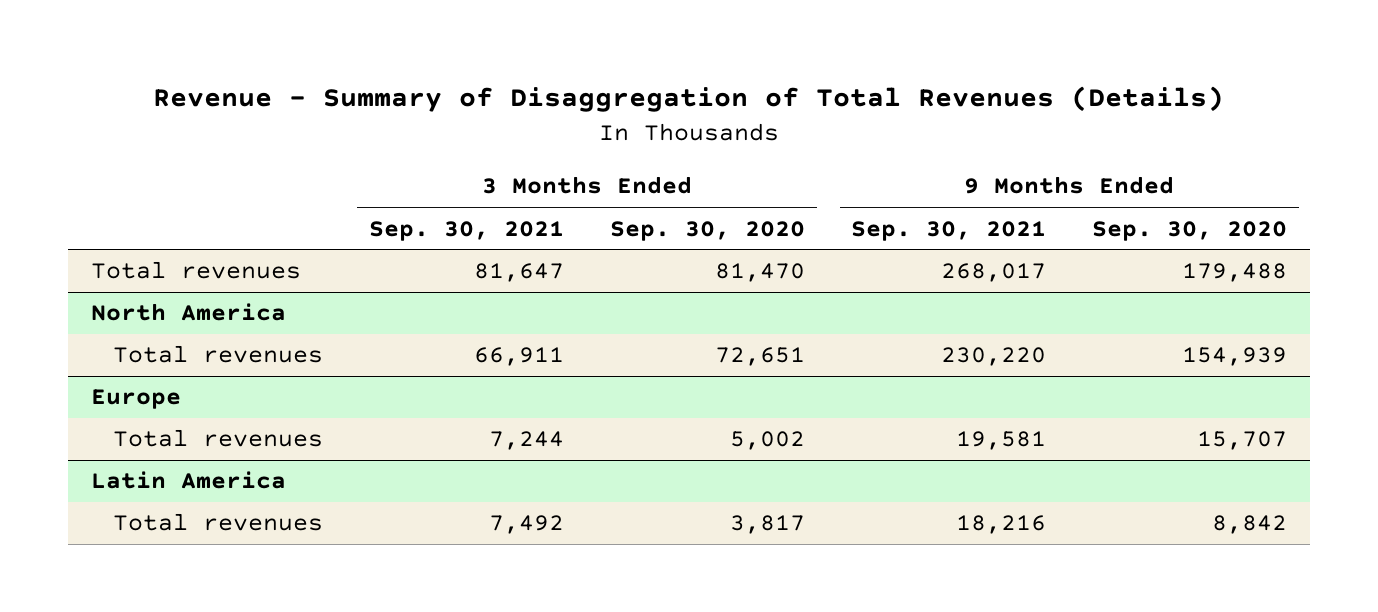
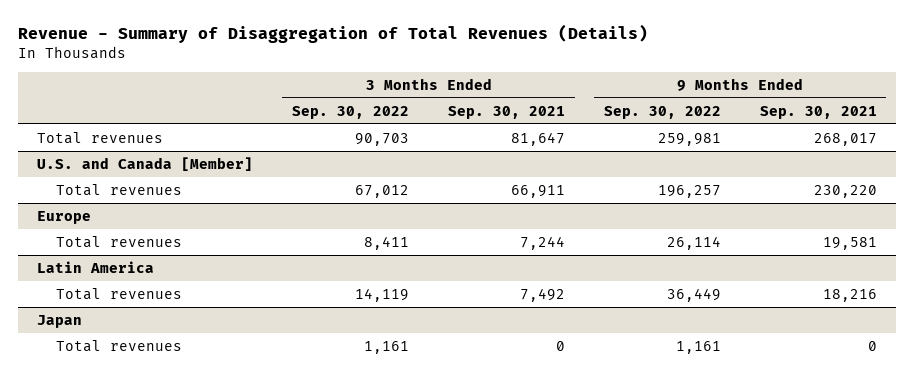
[610,220,806,241] Sep. 30, 2020 -> none
[1092,220,1288,241] Sep. 30, 2020 -> none
none -> [292,105,410,119] Sep. 30, 2022
none -> [603,105,721,119] Sep. 30, 2022
[90,303,286,322] North America -> none
none -> [37,156,254,171] U.S. and Canada [Member]
none -> [37,314,83,328] Japan
none -> [56,339,183,352] Total revenues

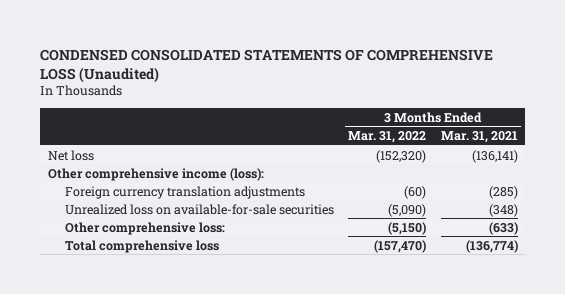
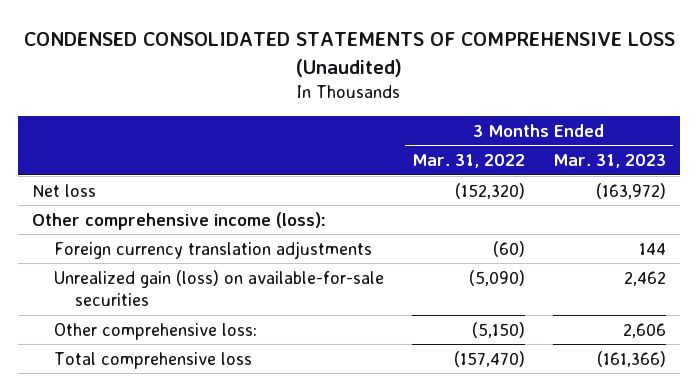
[440,130,518,143] Mar. 31, 2021 -> none
none -> [552,154,666,169] Mar. 31, 2023
[64,203,334,215] Unrealized loss on available-for-sale securities -> [53,269,384,307] Unrealized gain (loss) on available-for-sale securities

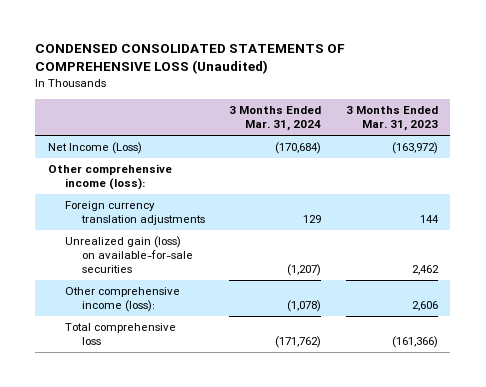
[411,154,525,169] Mar. 31, 2022 -> none
none -> [229,105,322,131] 3 Months Ended Mar. 31, 2024
[32,183,97,197] Net loss -> [47,142,142,155] Net Income (Loss)
[53,322,257,340] Other comprehensive loss: -> [64,287,180,313] Other comprehensive income (loss):

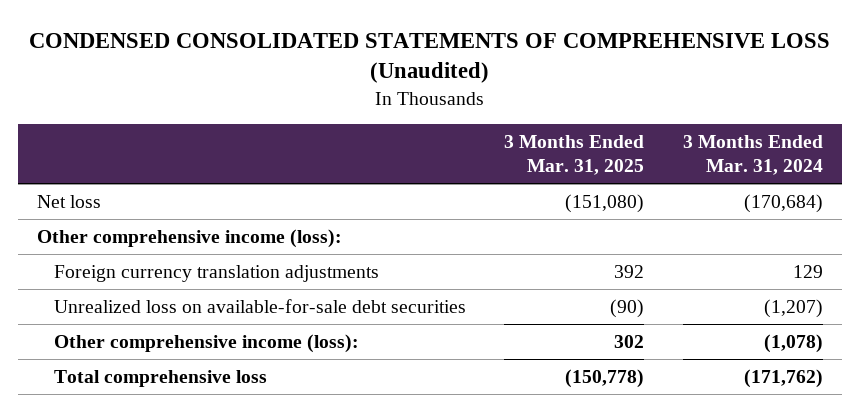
[345,105,438,131] 3 Months Ended Mar. 31, 2023 -> none
none -> [504,135,645,176] 3 Months Ended Mar. 31, 2025
[47,142,142,155] Net Income (Loss) -> [37,194,102,208] Net loss
[64,236,193,274] Unrealized gain (loss) on available-for-sale securities -> [53,298,466,313] Unrealized loss on available-for-sale debt securities

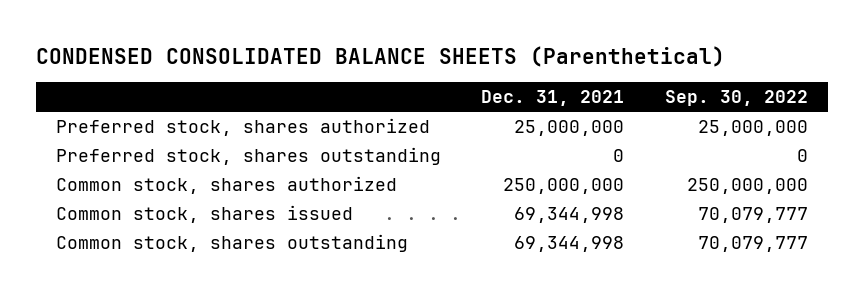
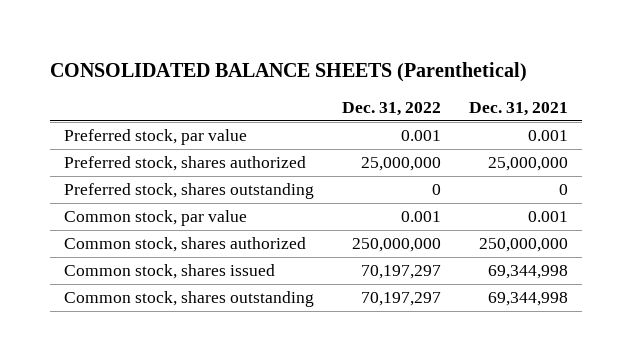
[36,46,726,68] CONDENSED CONSOLIDATED BALANCE SHEETS (Parenthetical) -> [49,61,527,82] CONSOLIDATED BALANCE SHEETS (Parenthetical)
[664,90,808,107] Sep. 30, 2022 -> none
none -> [342,102,442,117] Dec. 31, 2022
none -> [63,129,247,146] Preferred stock, par value
none -> [63,210,247,227] Common stock, par value

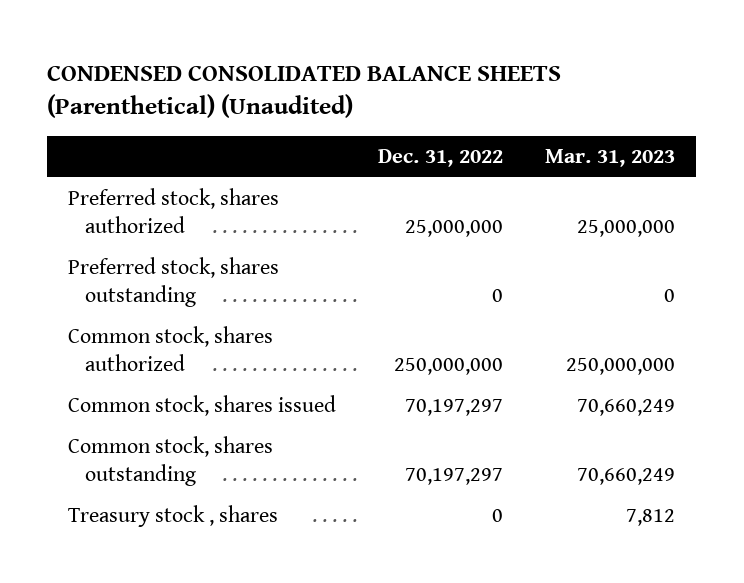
[49,61,527,82] CONSOLIDATED BALANCE SHEETS (Parenthetical) -> [47,64,562,119] CONDENSED CONSOLIDATED BALANCE SHEETS (Parenthetical) (Unaudited)
[469,102,569,117] Dec. 31, 2021 -> none
none -> [545,148,676,167] Mar. 31, 2023
[63,129,247,146] Preferred stock, par value -> none
[63,210,247,227] Common stock, par value -> none
none -> [68,505,279,528] Treasury stock , shares

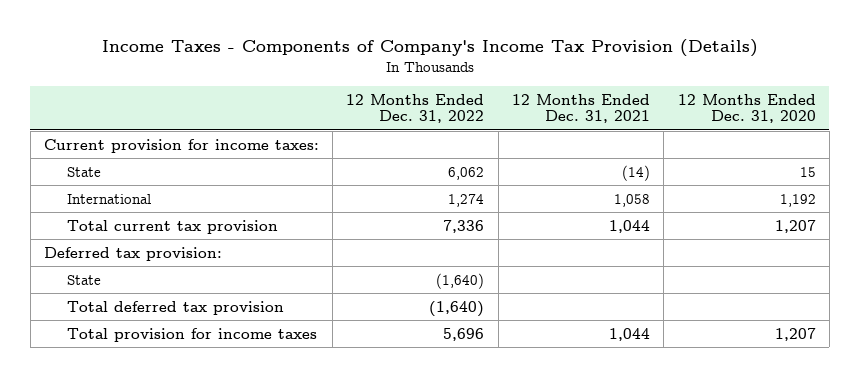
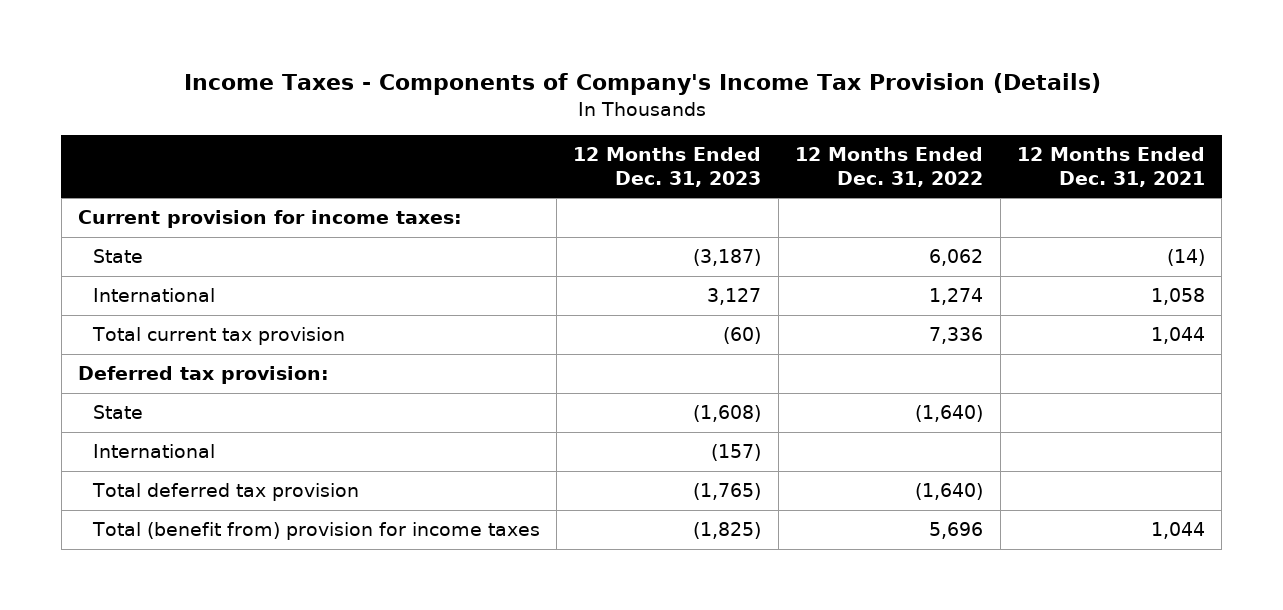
[677,93,816,124] 12 Months Ended Dec. 31, 2020 -> none
none -> [573,146,762,187] 12 Months Ended Dec. 31, 2023
none -> [92,444,215,459] International
[66,327,317,342] Total provision for income taxes -> [91,522,540,541] Total (benefit from) provision for income taxes

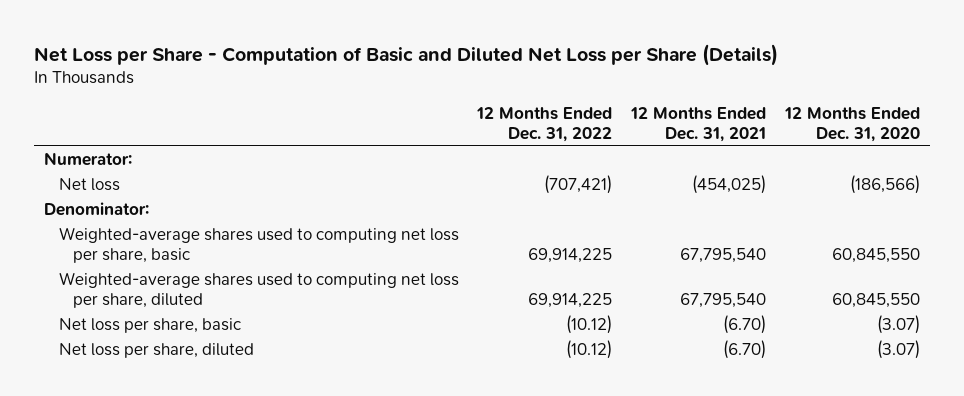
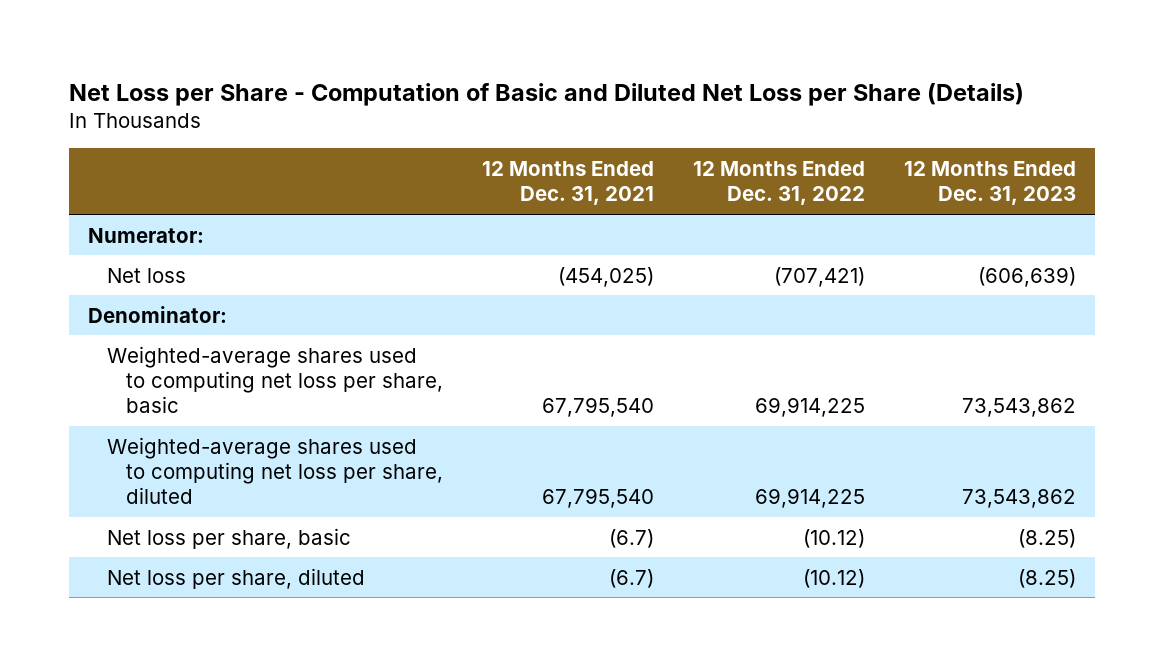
[784,106,921,142] 12 Months Ended Dec. 31, 2020 -> none
none -> [903,160,1076,206] 12 Months Ended Dec. 31, 2023
[723,315,767,335] (6.70) -> [608,528,654,548] (6.7)
[723,340,767,360] (6.70) -> [608,568,654,588] (6.7)

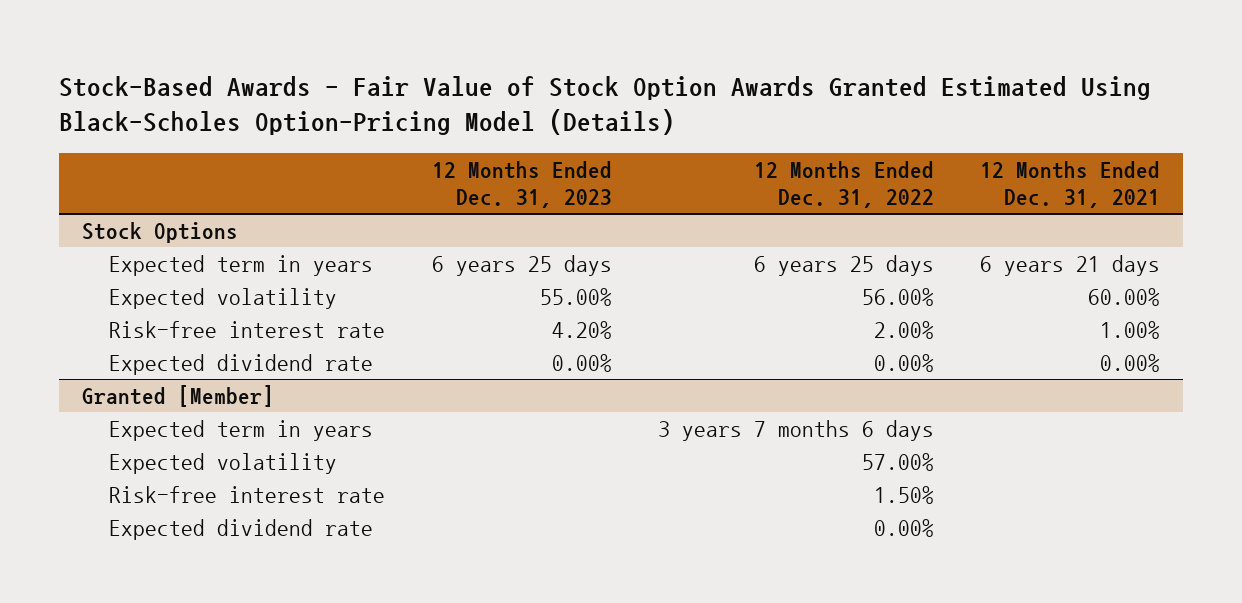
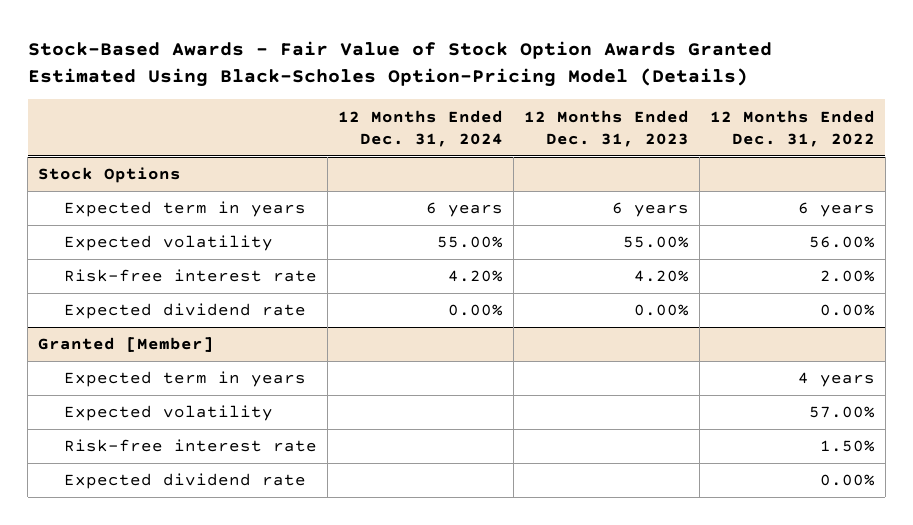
[979,161,1160,208] 12 Months Ended Dec. 31, 2021 -> none
none -> [337,109,503,147] 12 Months Ended Dec. 31, 2024
[431,254,612,276] 6 years 25 days -> [611,202,689,218] 6 years
[753,254,934,276] 6 years 25 days -> [797,202,875,218] 6 years
[657,419,934,441] 3 years 7 months 6 days -> [797,372,875,388] 4 years

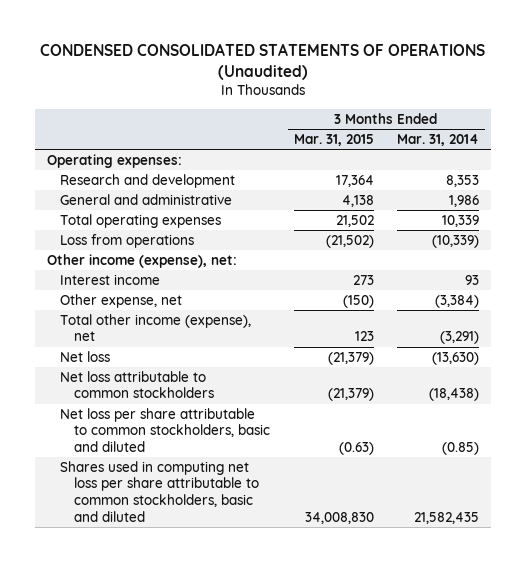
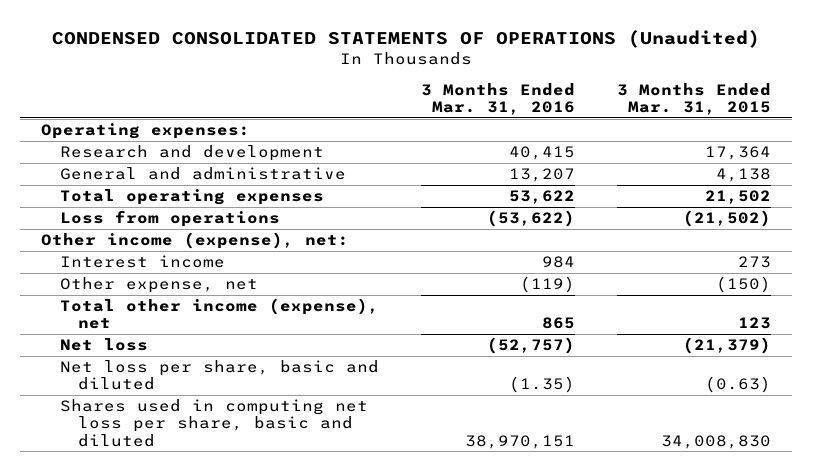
[397,133,480,146] Mar. 31, 2014 -> none
none -> [421,82,576,116] 3 Months Ended Mar. 31, 2016
[60,370,214,399] Net loss attributable to common stockholders -> none
[60,407,270,453] Net loss per share attributable to common stockholders, basic and diluted -> [59,360,379,391] Net loss per share, basic and diluted
[60,460,259,522] Shares used in computing net loss per share attributable to common stockholders, basic and diluted -> [59,399,368,447] Shares used in computing net loss per share, basic and diluted

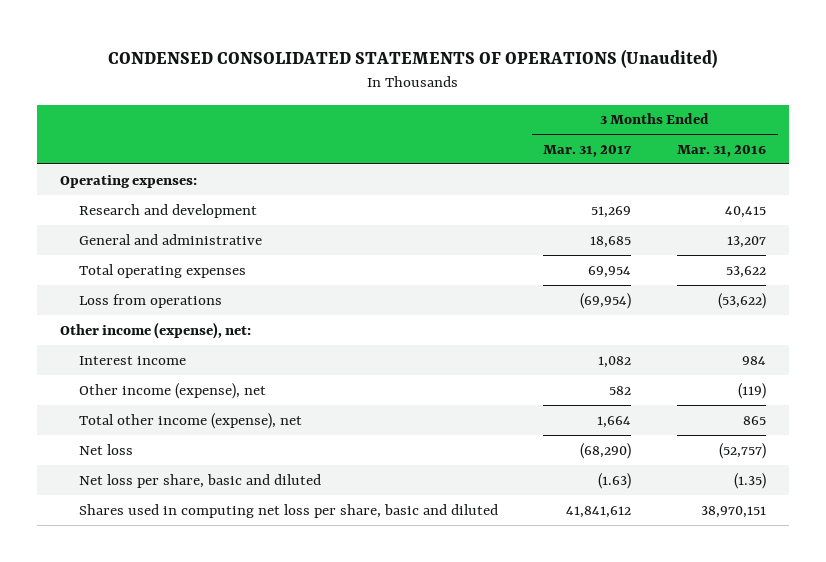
[617,82,772,116] 3 Months Ended Mar. 31, 2015 -> none
none -> [543,144,633,157] Mar. 31, 2017
[59,277,258,294] Other expense, net -> [78,382,266,399] Other income (expense), net

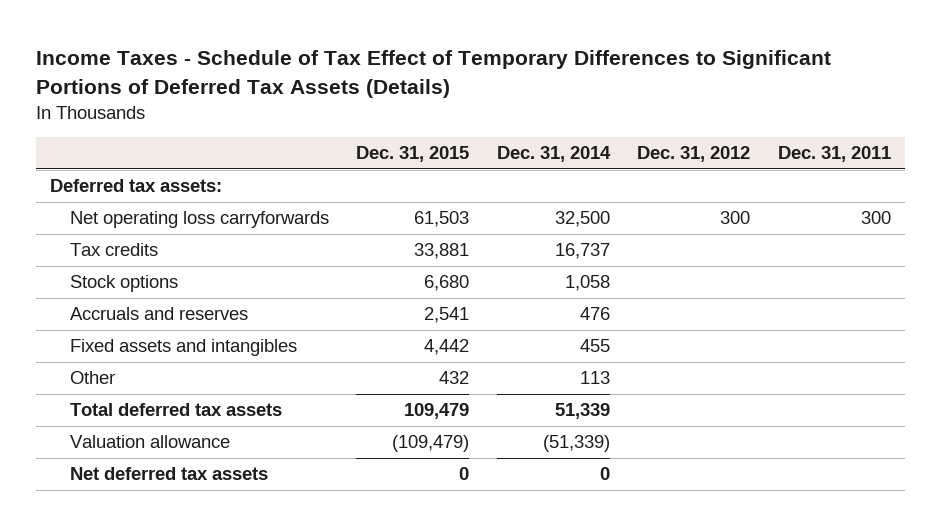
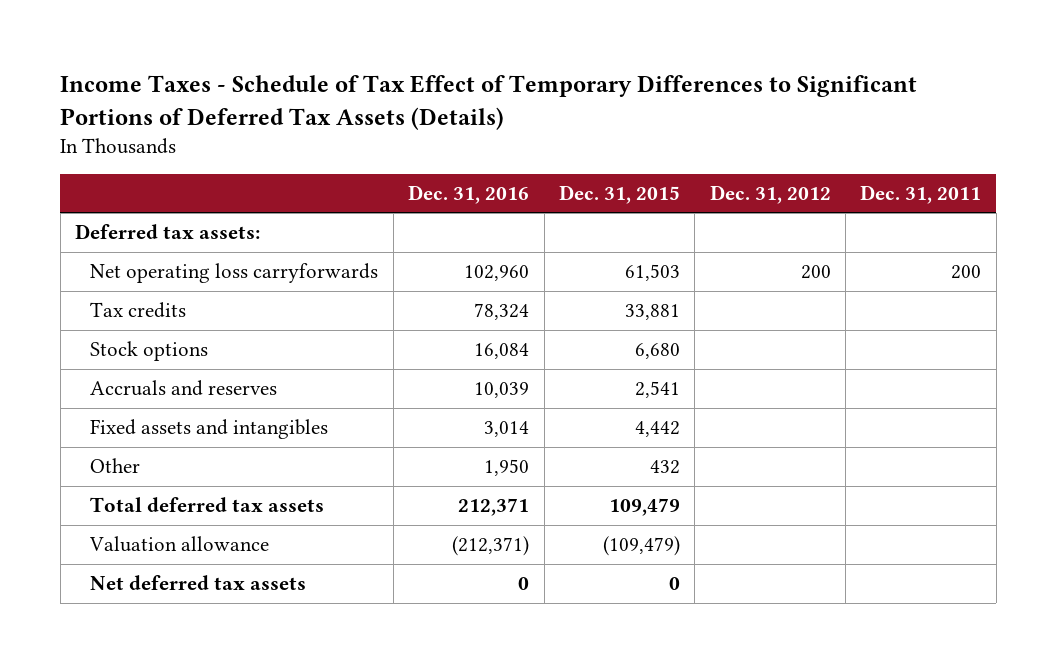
[496,146,611,163] Dec. 31, 2014 -> none
none -> [408,184,530,204] Dec. 31, 2016
[720,211,751,225] 300 -> [800,265,831,280] 200
[860,211,891,225] 300 -> [951,265,982,280] 200

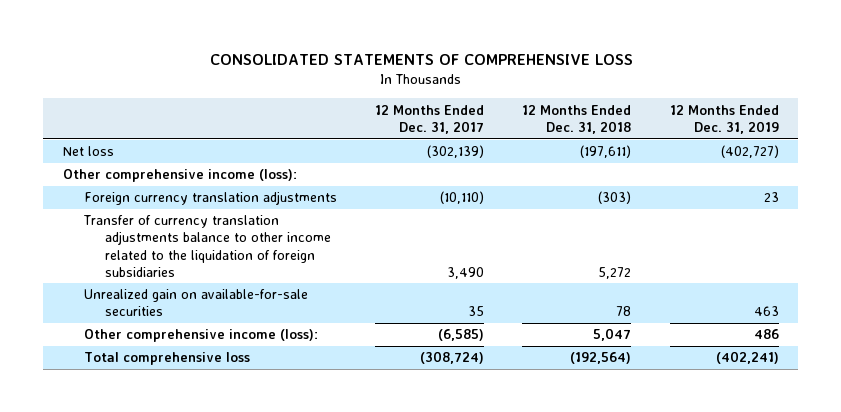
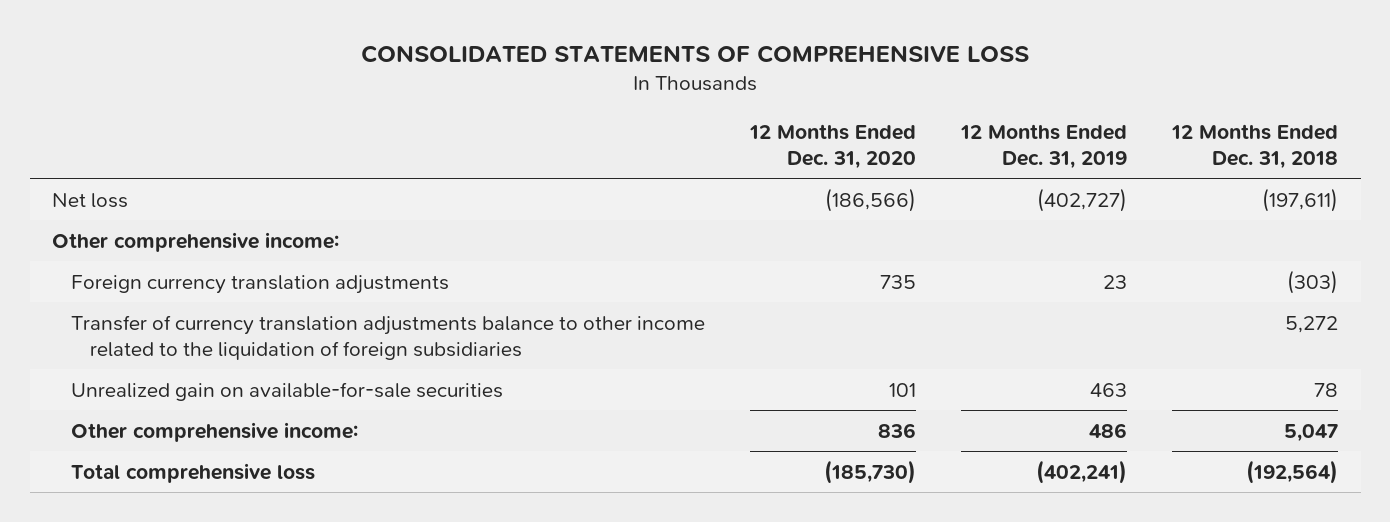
[375,104,485,134] 12 Months Ended Dec. 31, 2017 -> none
none -> [748,123,916,169] 12 Months Ended Dec. 31, 2020
[62,169,297,183] Other comprehensive income (loss): -> [52,231,340,252] Other comprehensive income:
[83,329,318,343] Other comprehensive income (loss): -> [70,421,358,442] Other comprehensive income:

